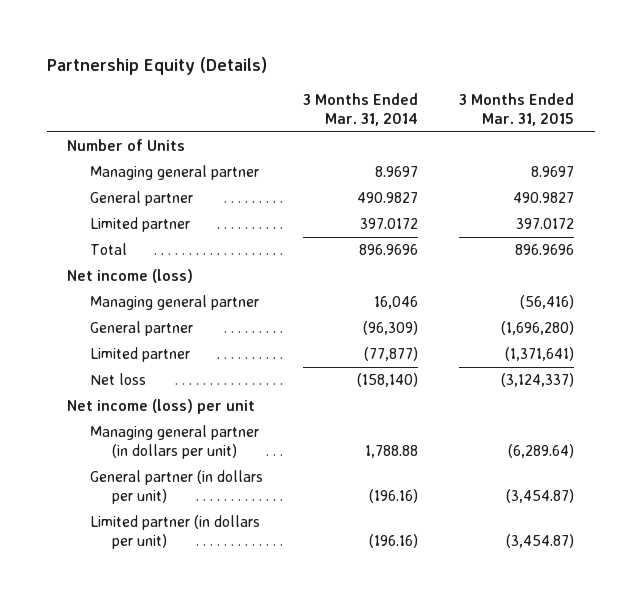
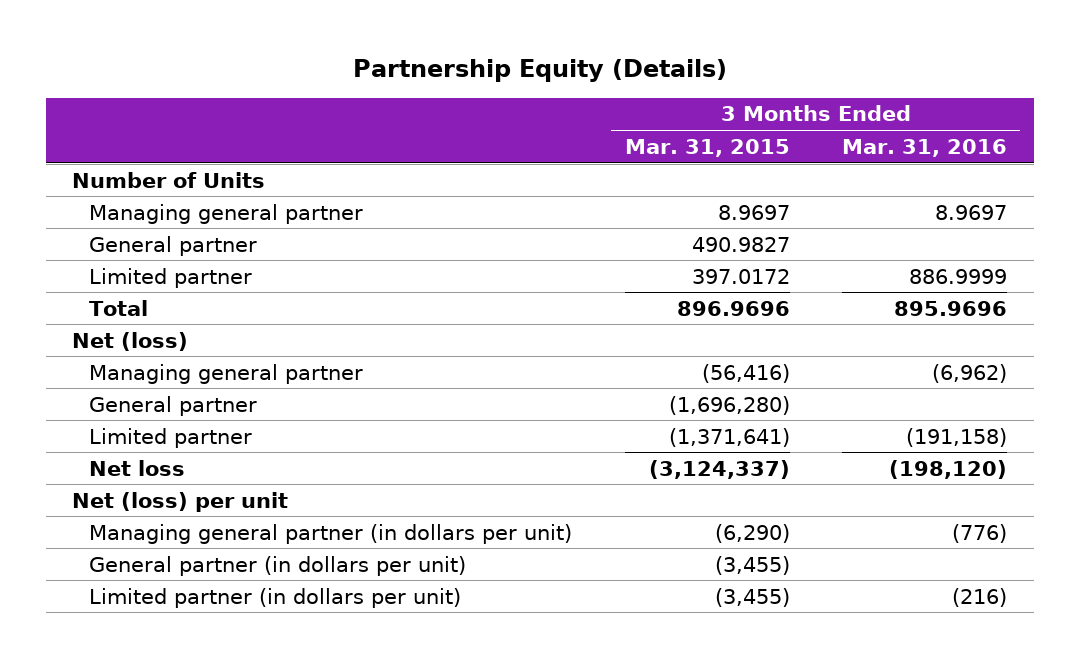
[303,92,419,126] 3 Months Ended Mar. 31, 2014 -> none
none -> [842,138,1008,157] Mar. 31, 2016
[67,269,194,284] Net income (loss) -> [72,331,189,351] Net (loss)
[67,399,256,415] Net income (loss) per unit -> [72,491,289,512] Net (loss) per unit
[508,444,575,459] (6,289.64) -> [714,523,790,543] (6,290)
[506,489,575,504] (3,454.87) -> [714,555,790,575] (3,455)
[506,534,575,549] (3,454.87) -> [714,587,790,607] (3,455)

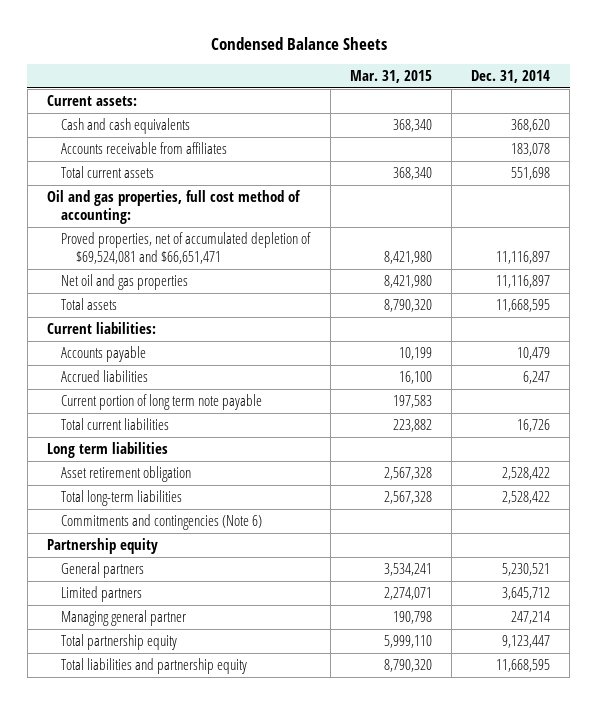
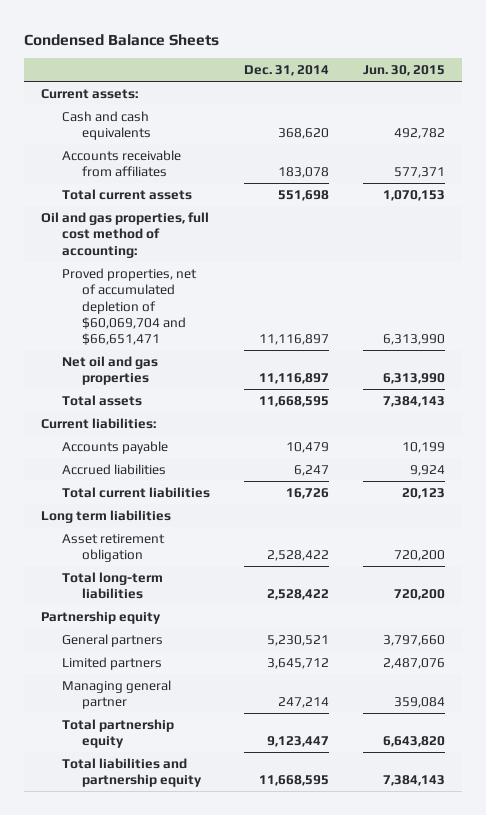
[349,70,432,84] Mar. 31, 2015 -> none
none -> [363,65,446,77] Jun. 30, 2015
[61,231,312,264] Proved properties, net of accumulated depletion of $69,524,081 and $66,651,471 -> [61,267,197,346] Proved properties, net of accumulated depletion of $60,069,704 and $66,651,471
[61,393,263,410] Current portion of long term note payable -> none
[61,513,263,530] Commitments and contingencies (Note 6) -> none

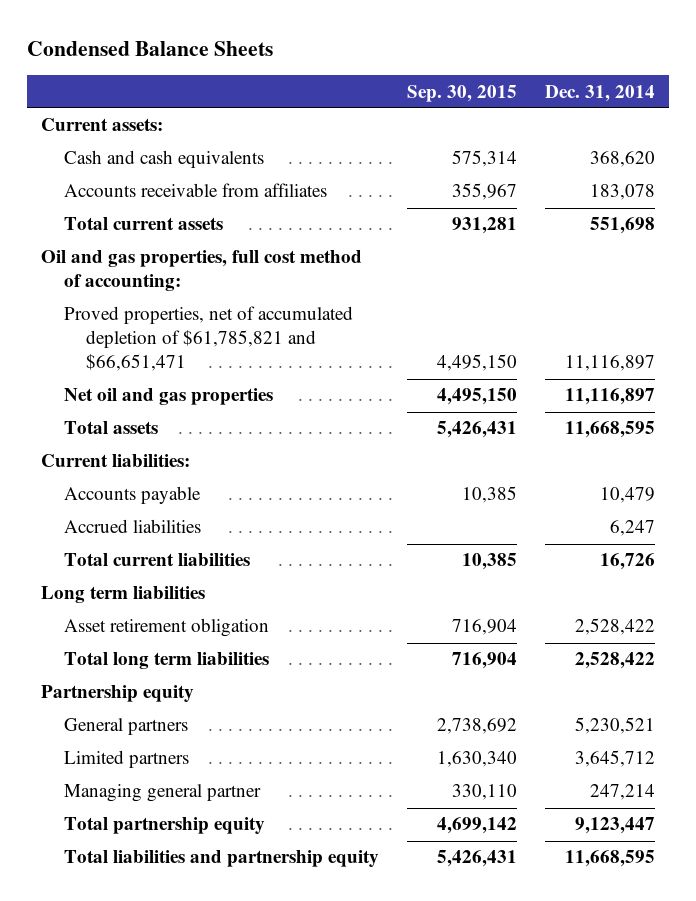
[363,65,446,77] Jun. 30, 2015 -> none
none -> [406,84,517,102] Sep. 30, 2015
[61,267,197,346] Proved properties, net of accumulated depletion of $60,069,704 and $66,651,471 -> [63,306,353,372] Proved properties, net of accumulated depletion of $61,785,821 and $66,651,471
[61,571,163,600] Total long-term liabilities -> [63,652,269,670] Total long term liabilities

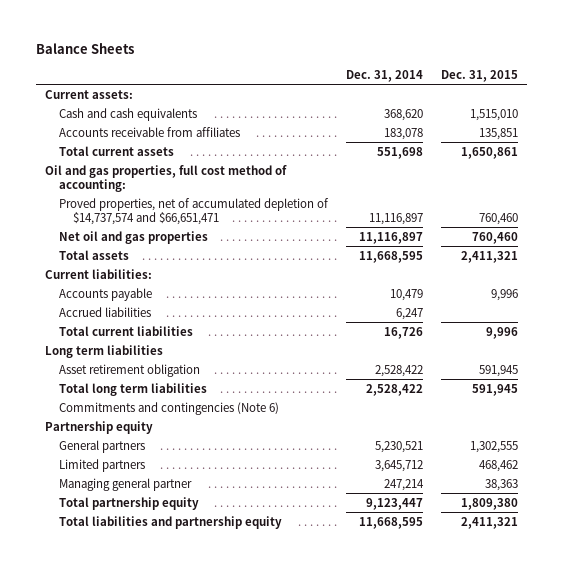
[27,41,274,57] Condensed Balance Sheets -> [36,42,135,54] Balance Sheets
[406,84,517,102] Sep. 30, 2015 -> none
none -> [440,70,518,83] Dec. 31, 2015
[63,306,353,372] Proved properties, net of accumulated depletion of $61,785,821 and $66,651,471 -> [59,197,330,225] Proved properties, net of accumulated depletion of $14,737,574 and $66,651,471
none -> [59,401,280,415] Commitments and contingencies (Note 6)

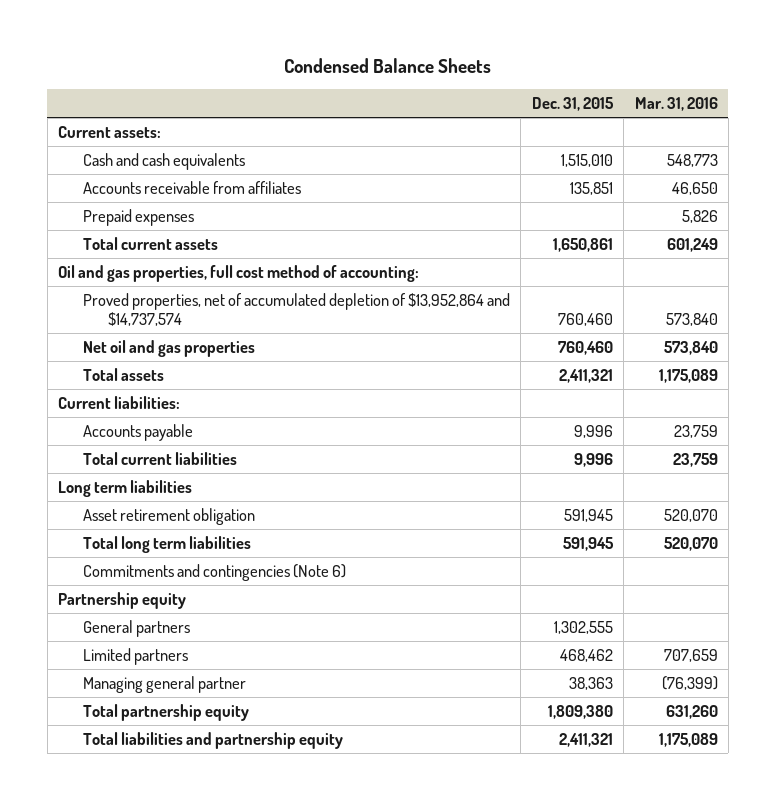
[36,42,135,54] Balance Sheets -> [283,57,491,73] Condensed Balance Sheets
[346,70,424,83] Dec. 31, 2014 -> none
none -> [634,97,718,112] Mar. 31, 2016
none -> [83,209,195,227] Prepaid expenses
[59,197,330,225] Proved properties, net of accumulated depletion of $14,737,574 and $66,651,471 -> [83,293,511,326] Proved properties, net of accumulated depletion of $13,952,864 and $14,737,574
[59,306,152,317] Accrued liabilities -> none

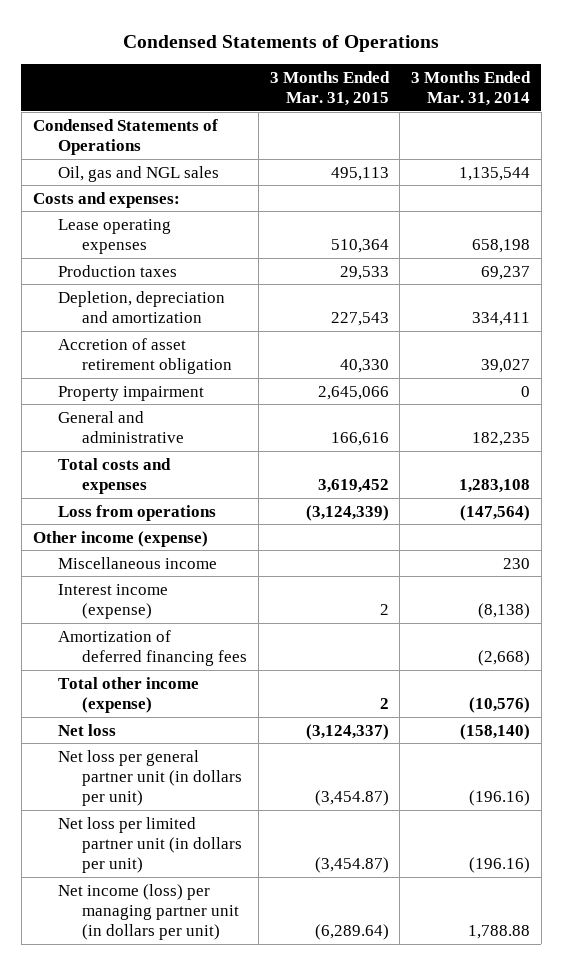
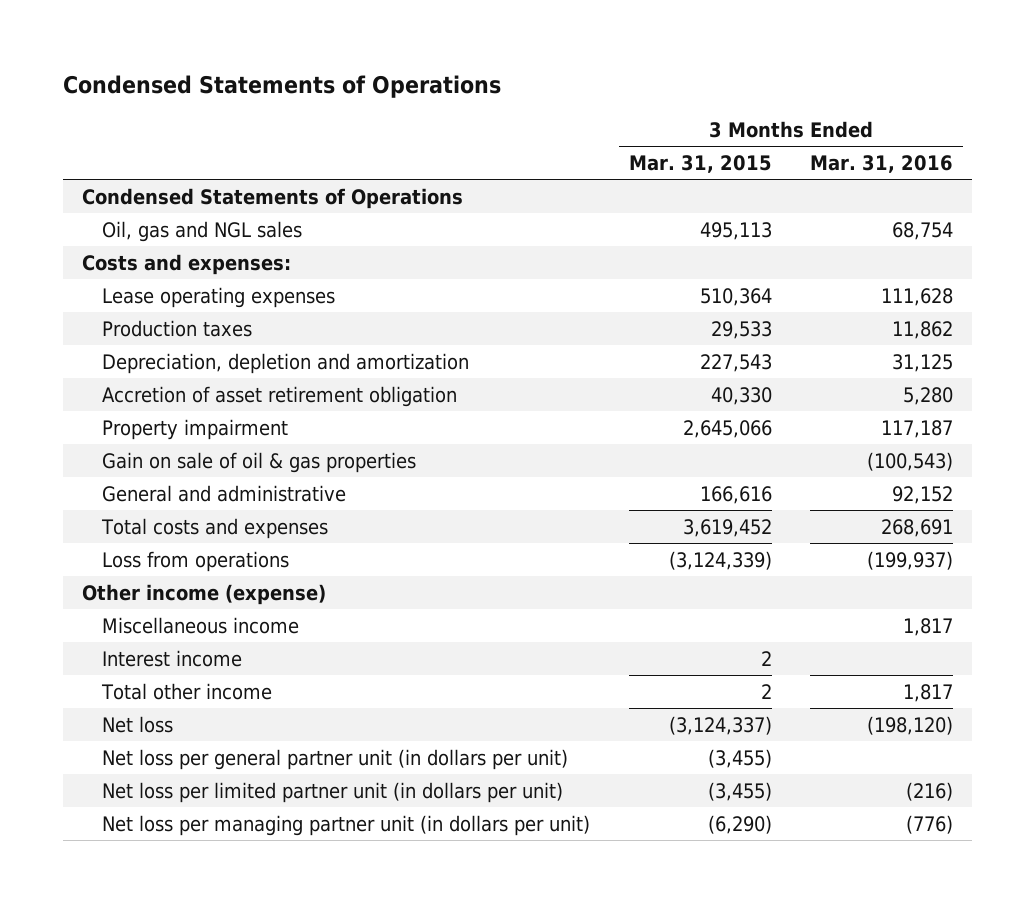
[411,70,532,107] 3 Months Ended Mar. 31, 2014 -> none
none -> [809,154,953,173] Mar. 31, 2016
[57,290,225,323] Depletion, depreciation and amortization -> [102,352,470,374] Depreciation, depletion and amortization
none -> [102,451,417,473] Gain on sale of oil & gas properties
[57,629,248,666] Amortization of deferred financing fees -> none
[57,583,168,619] Interest income (expense) -> [102,649,243,667] Interest income
[57,676,199,713] Total other income (expense) -> [101,682,273,700] Total other income
[314,790,389,807] (3,454.87) -> [707,748,772,768] (3,455)
[314,857,389,874] (3,454.87) -> [707,781,772,801] (3,455)
[57,883,240,941] Net income (loss) per managing partner unit (in dollars per unit) -> [102,814,591,836] Net loss per managing partner unit (in dollars per unit)
[314,924,389,941] (6,289.64) -> [707,814,772,834] (6,290)

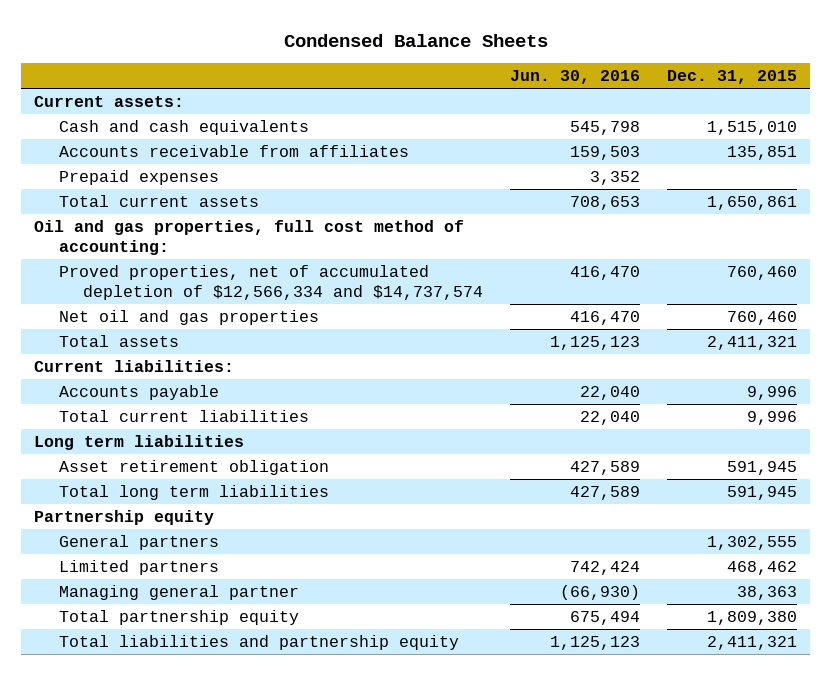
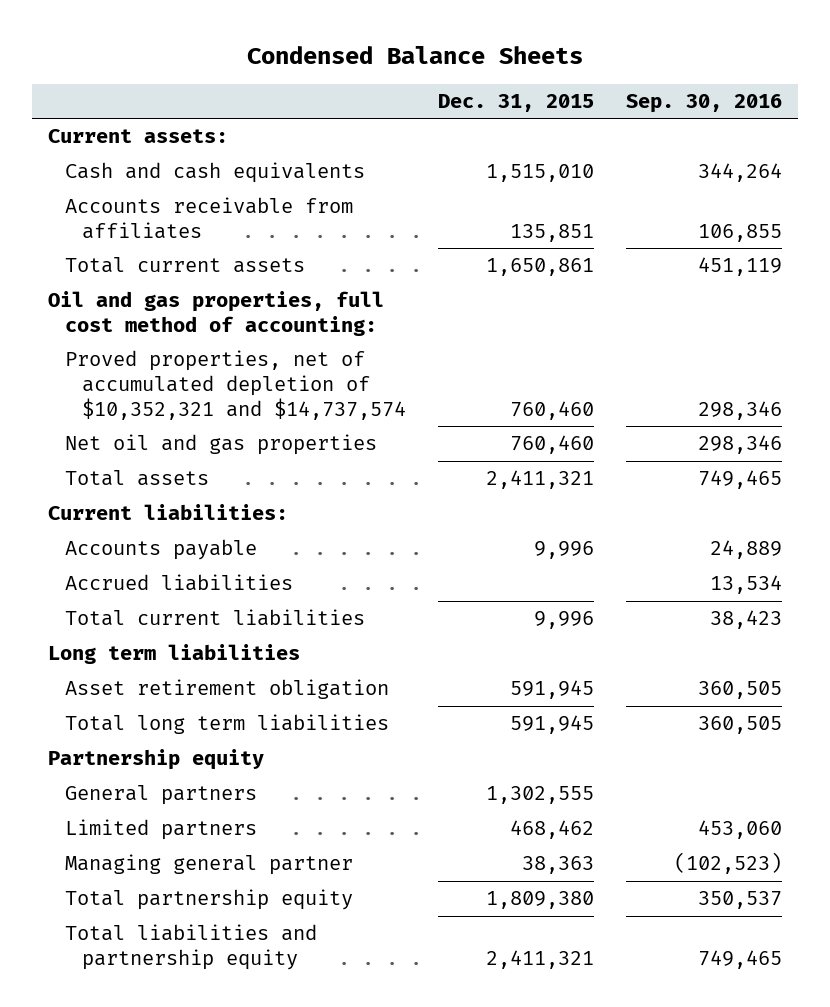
[509,70,640,85] Jun. 30, 2016 -> none
none -> [626,94,783,114] Sep. 30, 2016
[58,169,219,185] Prepaid expenses -> none
[58,264,483,301] Proved properties, net of accumulated depletion of $12,566,334 and $14,737,574 -> [65,350,407,420] Proved properties, net of accumulated depletion of $10,352,321 and $14,737,574
none -> [65,574,294,592] Accrued liabilities

